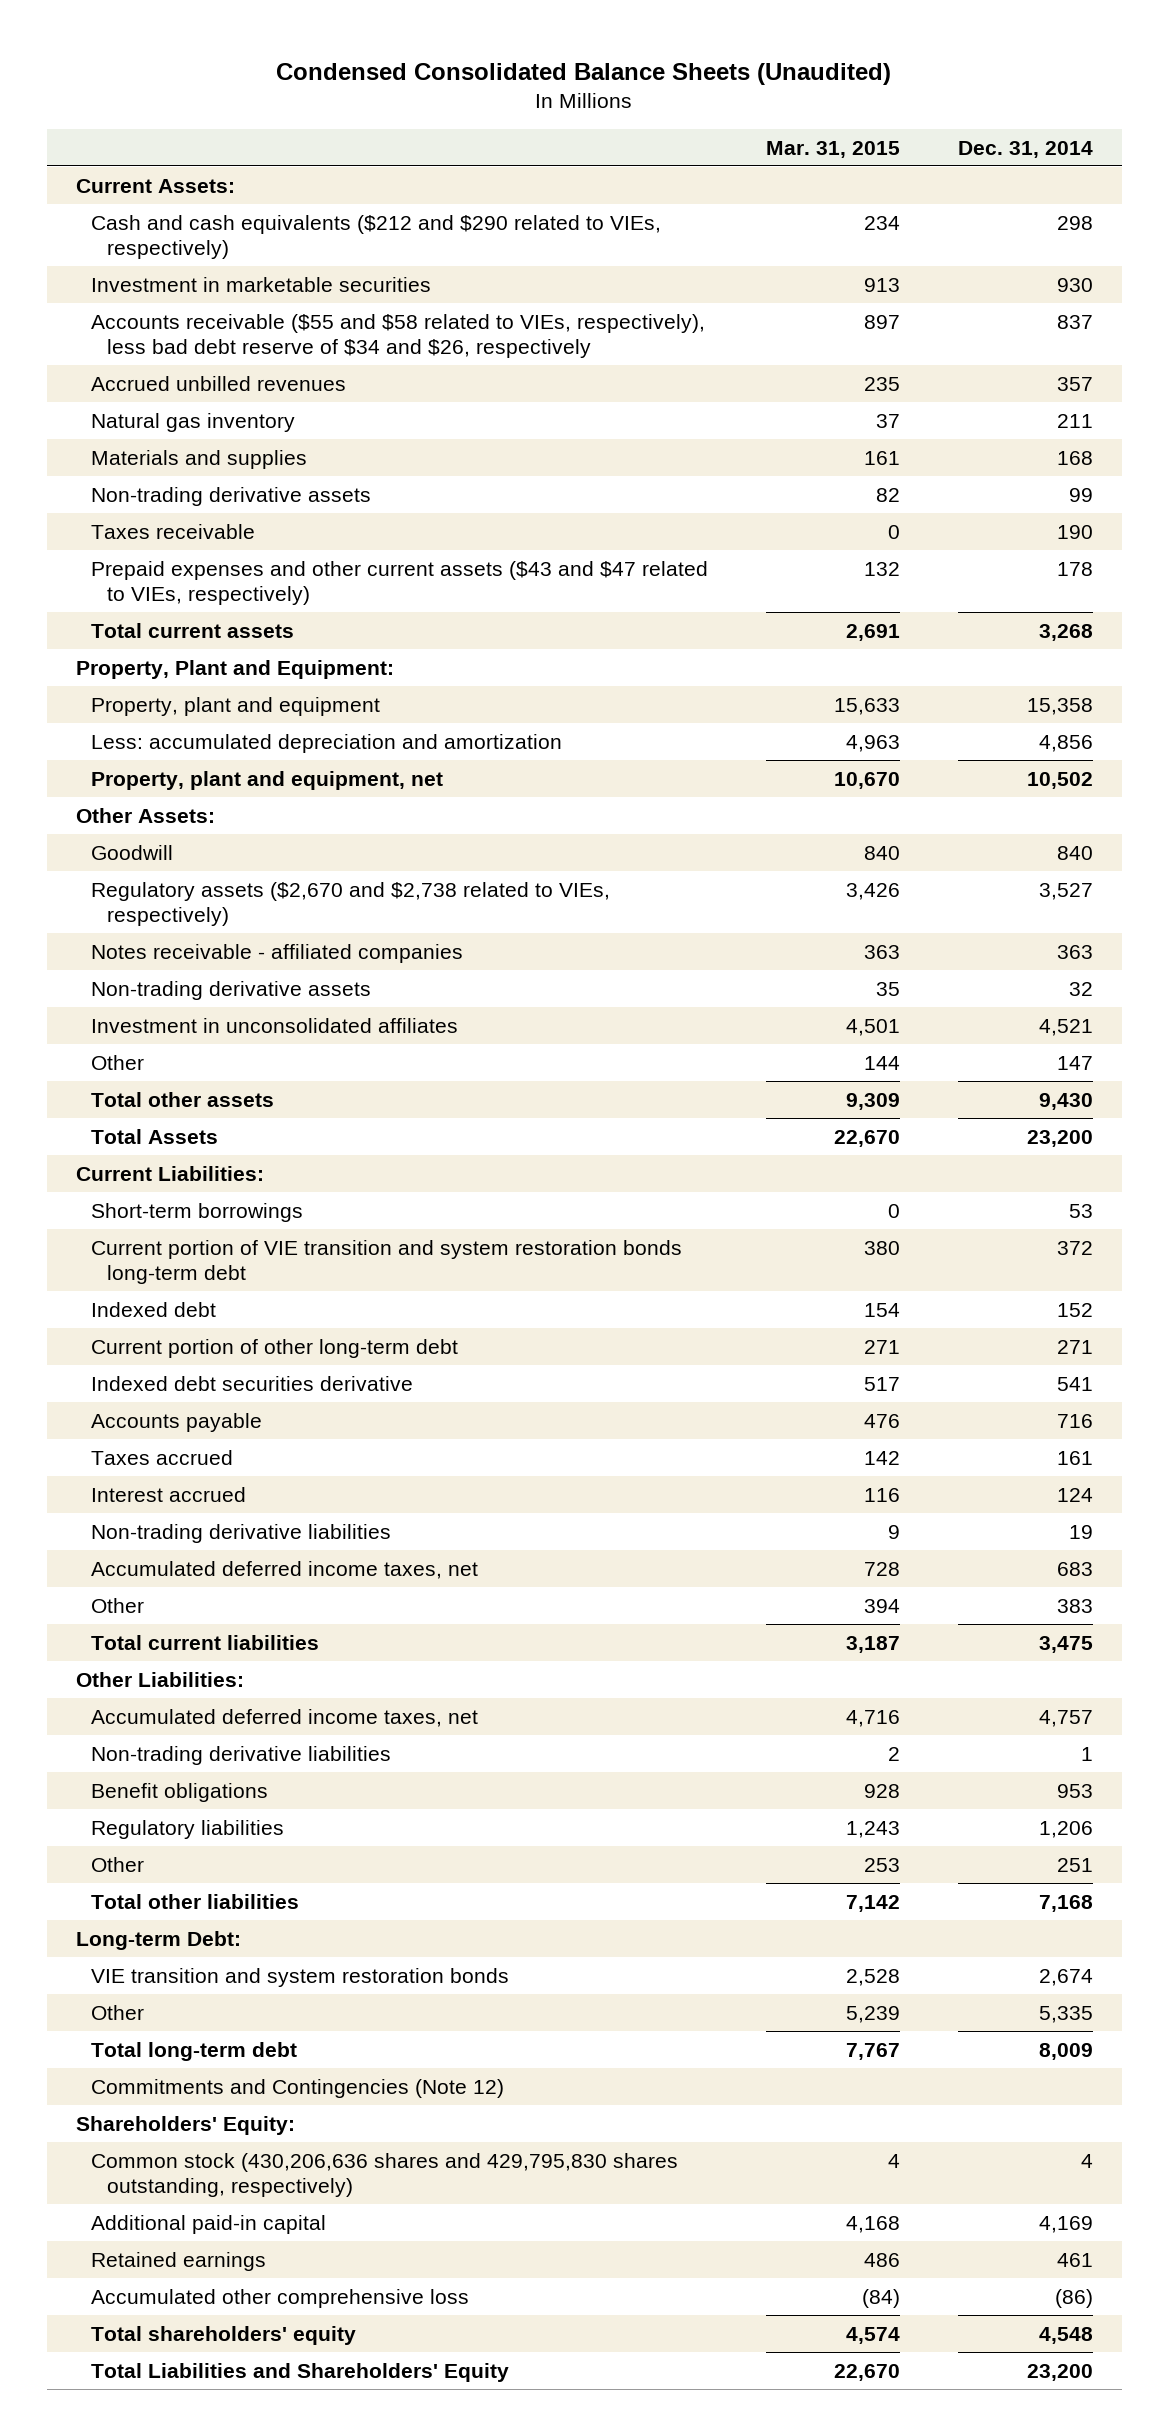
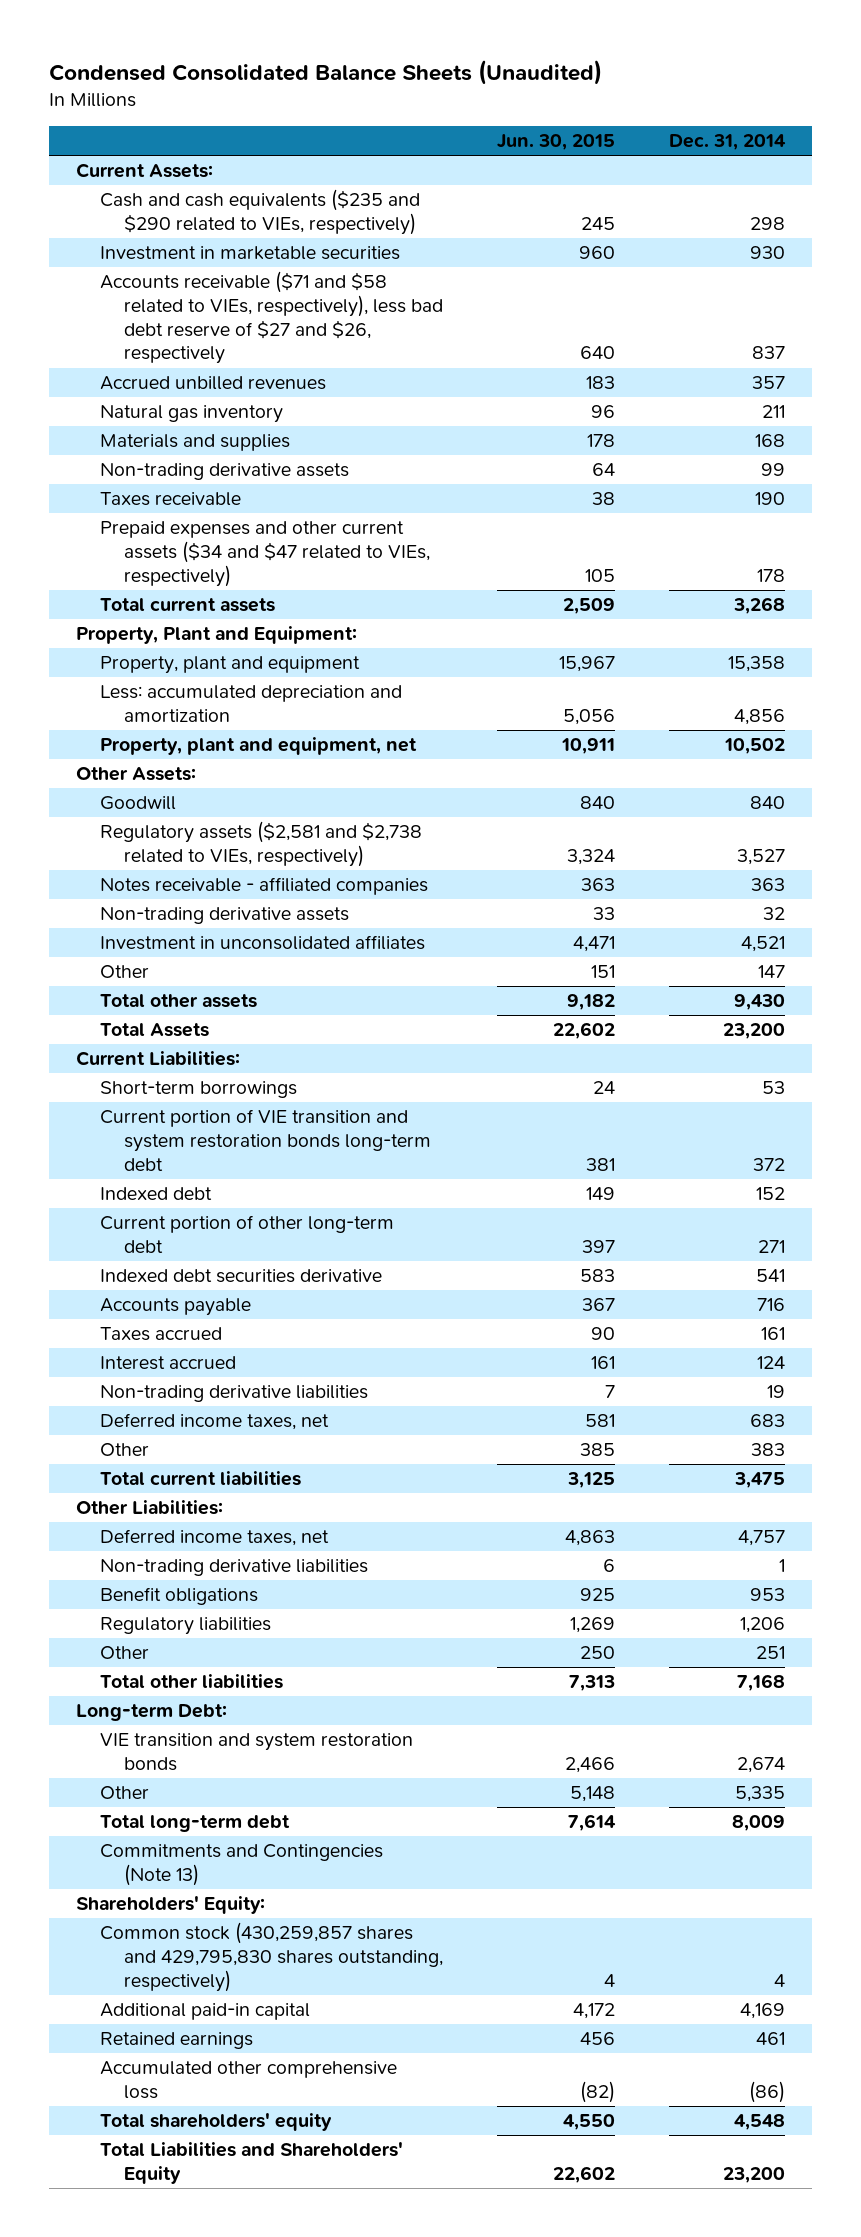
[766,140,901,158] Mar. 31, 2015 -> none
none -> [496,134,615,151] Jun. 30, 2015
[91,214,662,259] Cash and cash equivalents ($212 and $290 related to VIEs, respectively) -> [99,189,420,236] Cash and cash equivalents ($235 and $290 related to VIEs, respectively)
[91,313,706,358] Accounts receivable ($55 and $58 related to VIEs, respectively), less bad debt reserve of $34 and $26, respectively -> [99,271,443,365] Accounts receivable ($71 and $58 related to VIEs, respectively), less bad debt reserve of $27 and $26, respectively
[91,560,709,605] Prepaid expenses and other current assets ($43 and $47 related to VIEs, respectively) -> [99,521,430,587] Prepaid expenses and other current assets ($34 and $47 related to VIEs, respectively)
[91,881,611,926] Regulatory assets ($2,670 and $2,738 related to VIEs, respectively) -> [99,821,422,868] Regulatory assets ($2,581 and $2,738 related to VIEs, respectively)
[91,1560,479,1579] Accumulated deferred income taxes, net -> [99,1413,329,1431] Deferred income taxes, net
[91,1708,479,1727] Accumulated deferred income taxes, net -> [99,1529,329,1547] Deferred income taxes, net
[91,2078,505,2098] Commitments and Contingencies (Note 12) -> [99,1844,383,1887] Commitments and Contingencies (Note 13)
[91,2152,679,2197] Common stock (430,206,636 shares and 429,795,830 shares outstanding, respectively) -> [99,1922,443,1992] Common stock (430,259,857 shares and 429,795,830 shares outstanding, respectively)

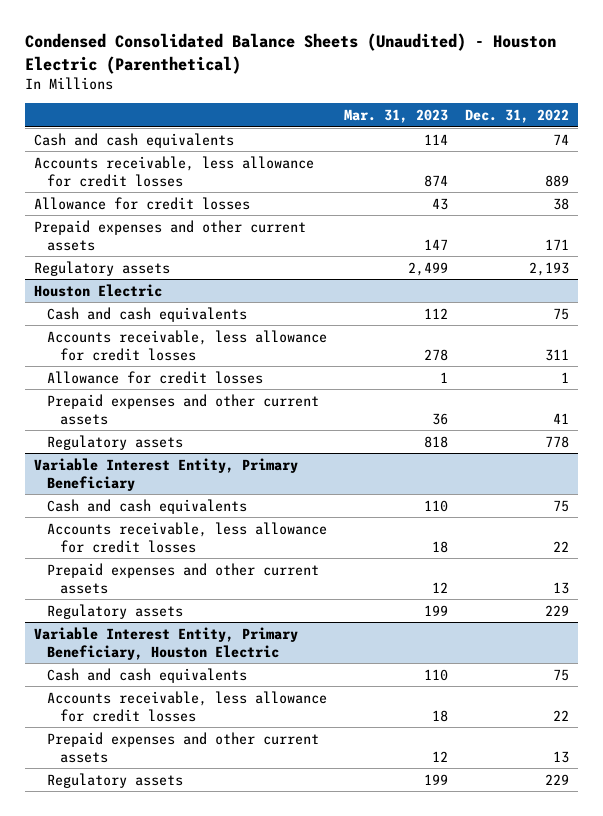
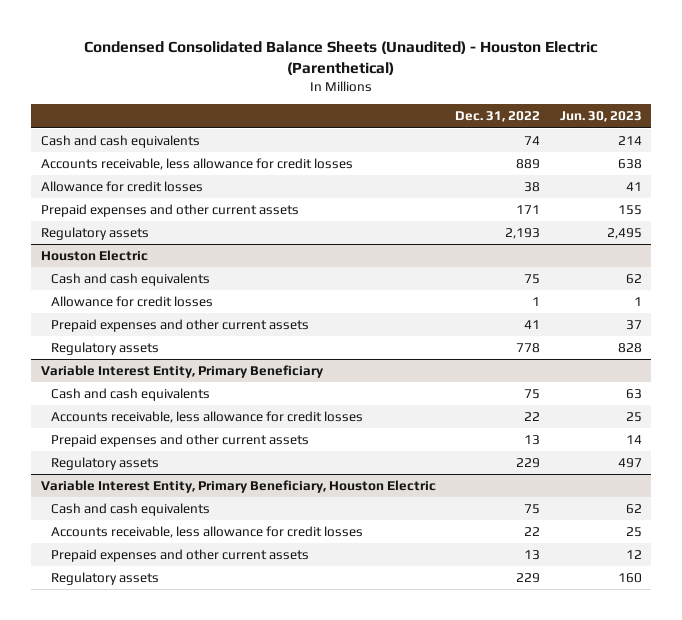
[344,109,449,124] Mar. 31, 2023 -> none
none -> [559,111,642,123] Jun. 30, 2023
[47,329,328,361] Accounts receivable, less allowance for credit losses -> none

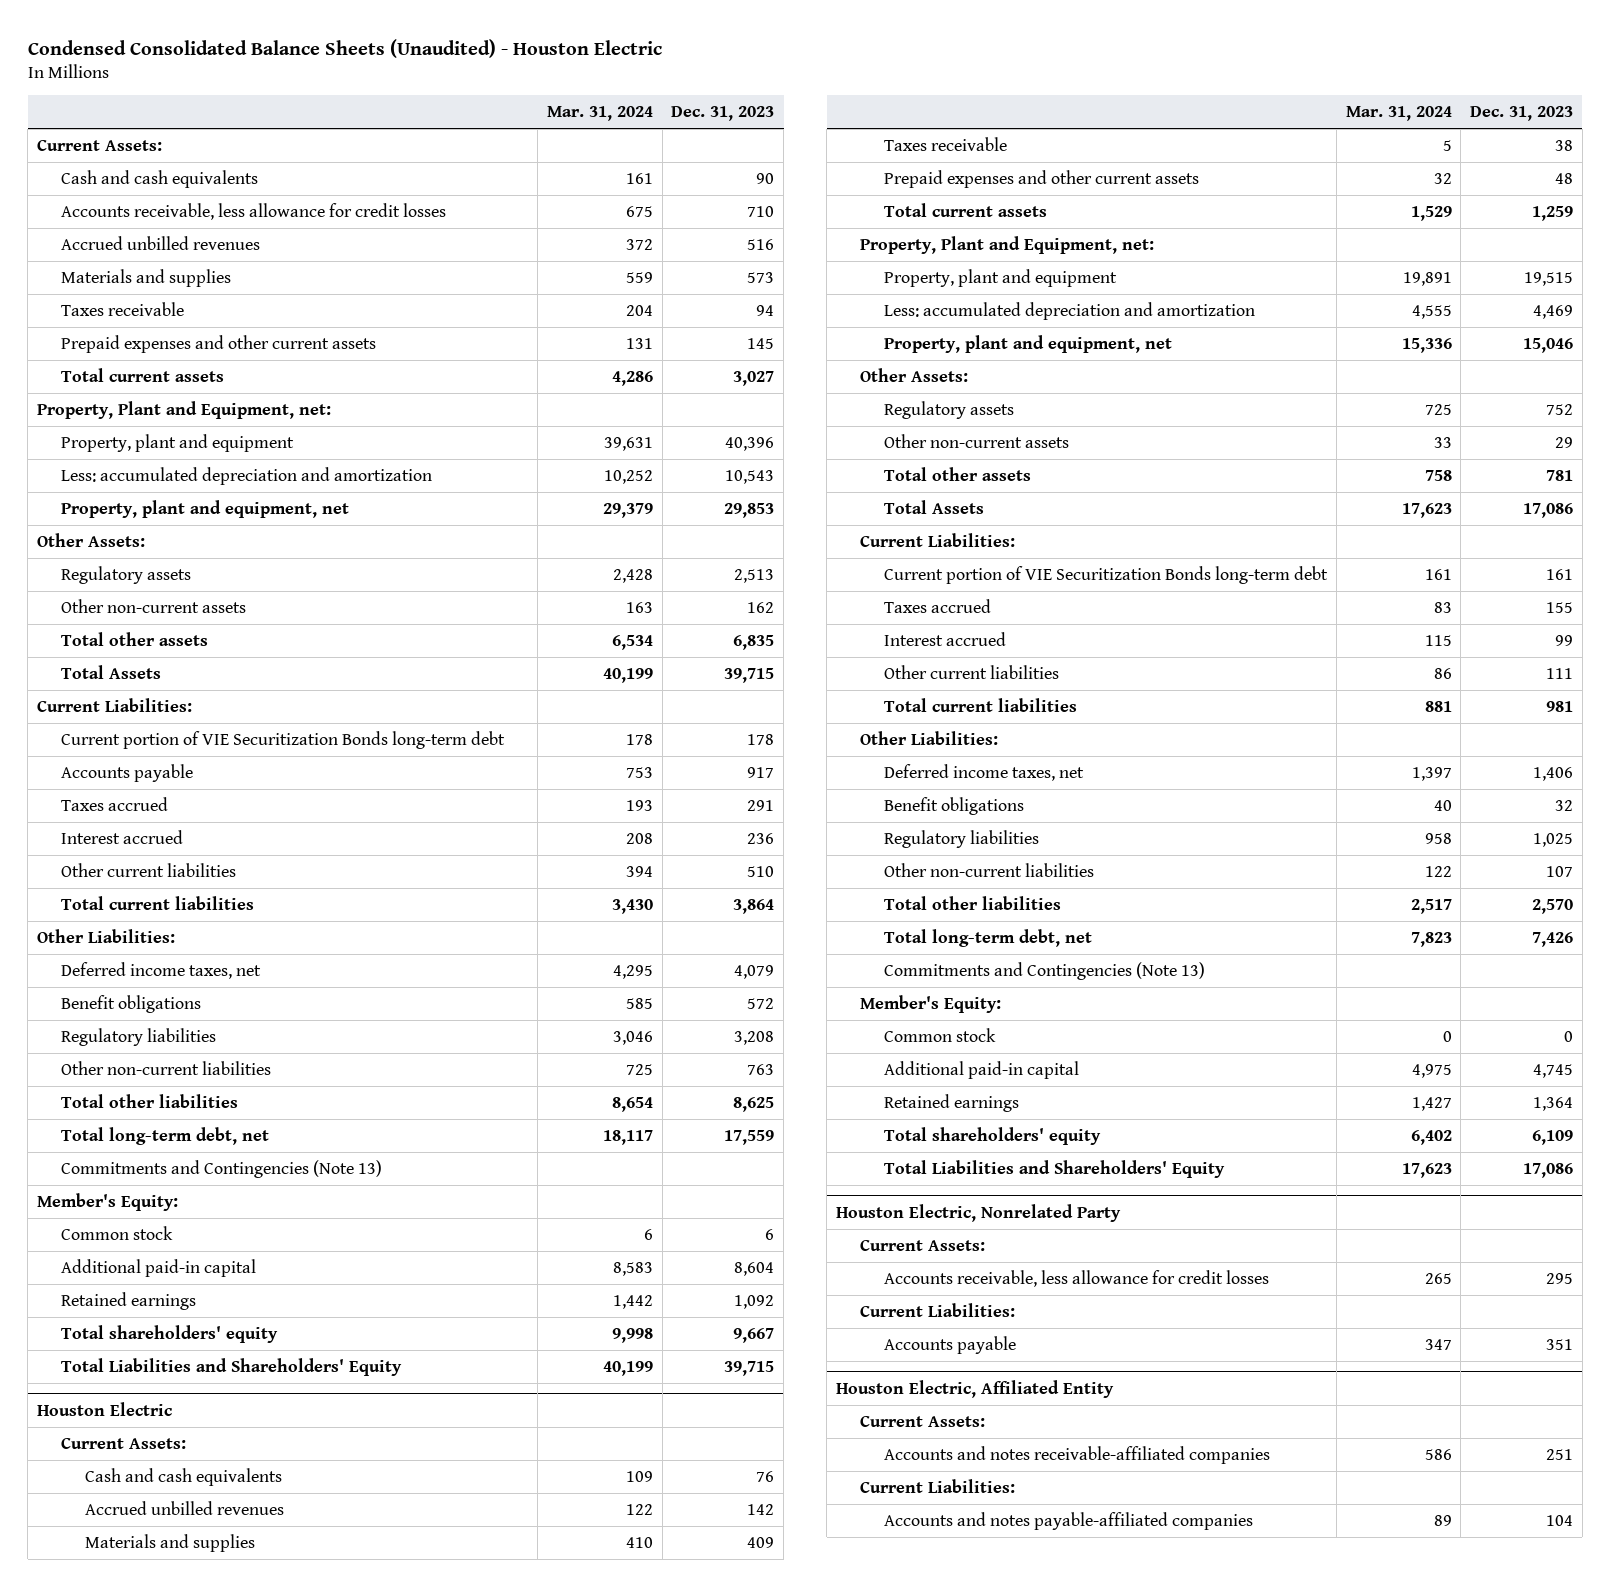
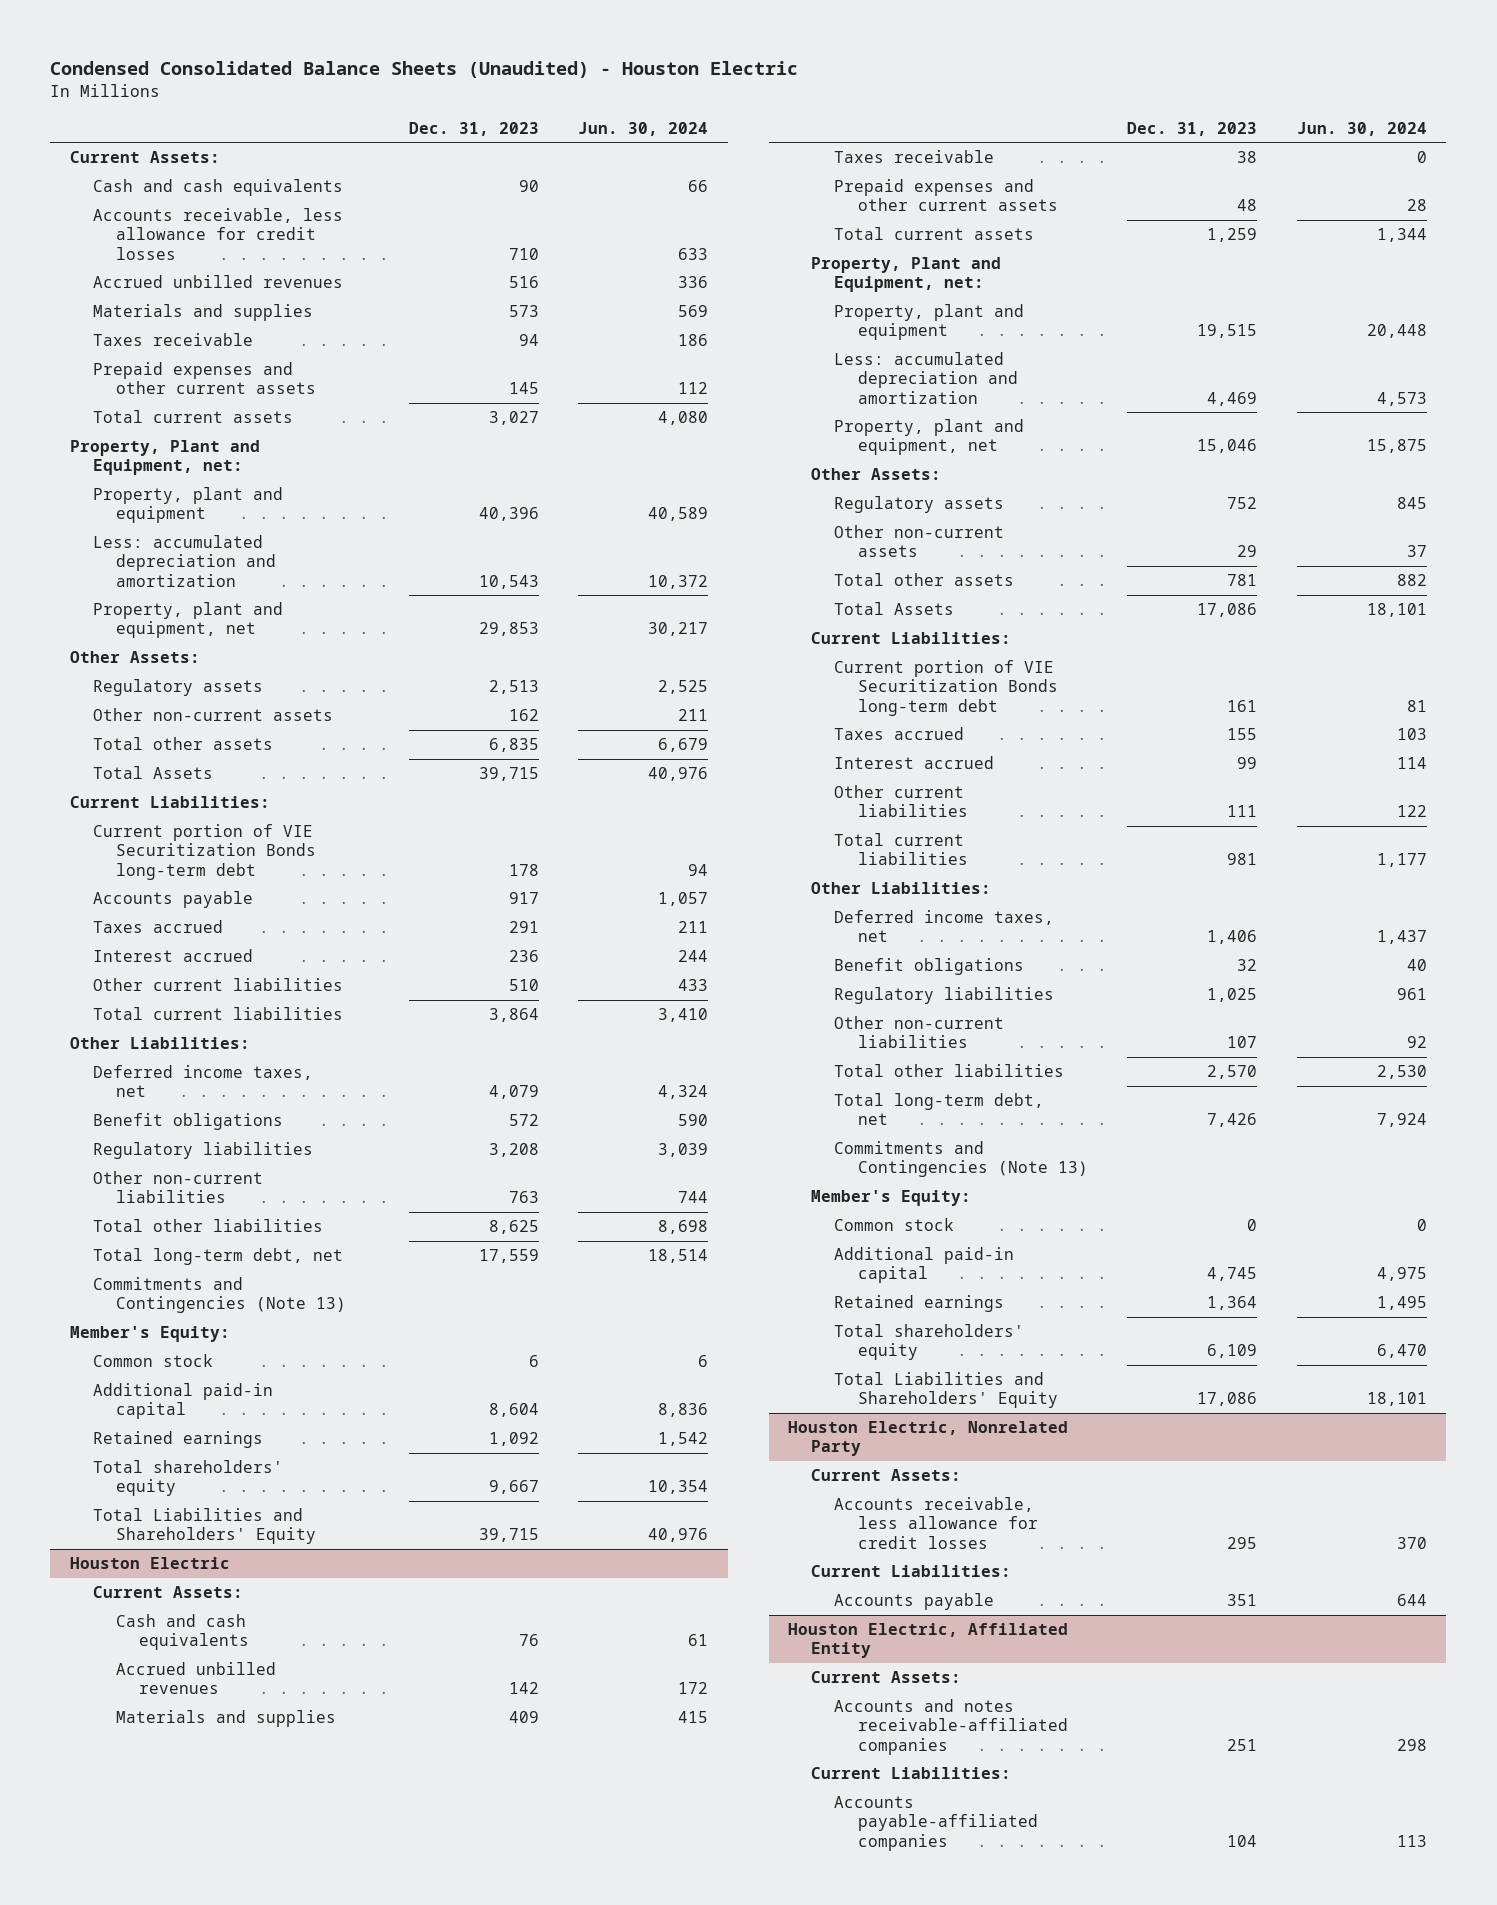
[546,106,653,122] Mar. 31, 2024 -> none
none -> [578,121,709,136] Jun. 30, 2024
[884,1511,1254,1530] Accounts and notes payable-affiliated companies -> [834,1796,1038,1851] Accounts payable-affiliated companies

